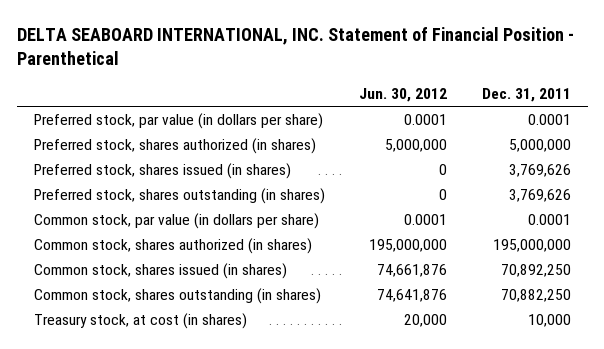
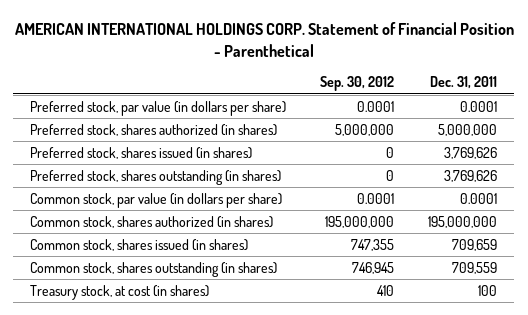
[16,26,574,66] DELTA SEABOARD INTERNATIONAL, INC. Statement of Financial Position - Parenthetical -> [14,21,514,57] AMERICAN INTERNATIONAL HOLDINGS CORP. Statement of Financial Position - Parenthetical
[359,87,448,102] Jun. 30, 2012 -> none
none -> [320,76,395,92] Sep. 30, 2012
[500,264,571,278] 70,892,250 -> [452,238,498,251] 709,659
[500,289,571,303] 70,882,250 -> [452,261,498,274] 709,559
[527,314,571,328] 10,000 -> [478,284,498,296] 100

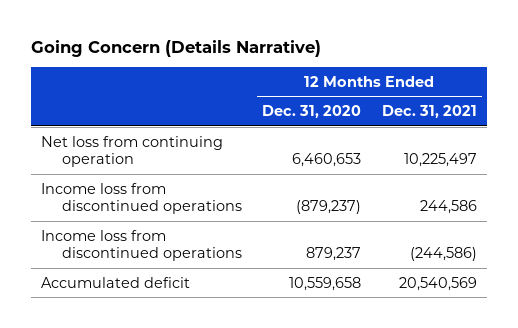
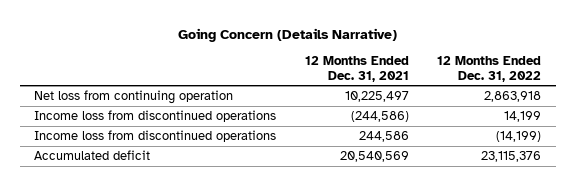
[262,105,362,119] Dec. 31, 2020 -> none
none -> [437,56,542,82] 12 Months Ended Dec. 31, 2022
[41,182,242,215] Income loss from discontinued operations -> [33,130,276,143] Income loss from discontinued operations

